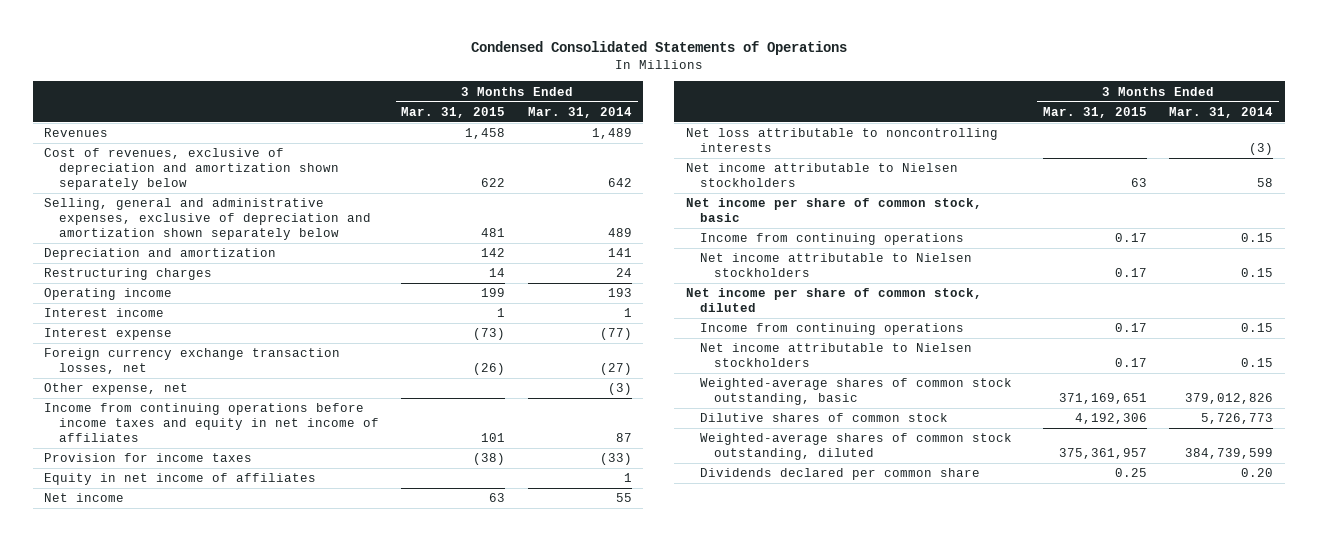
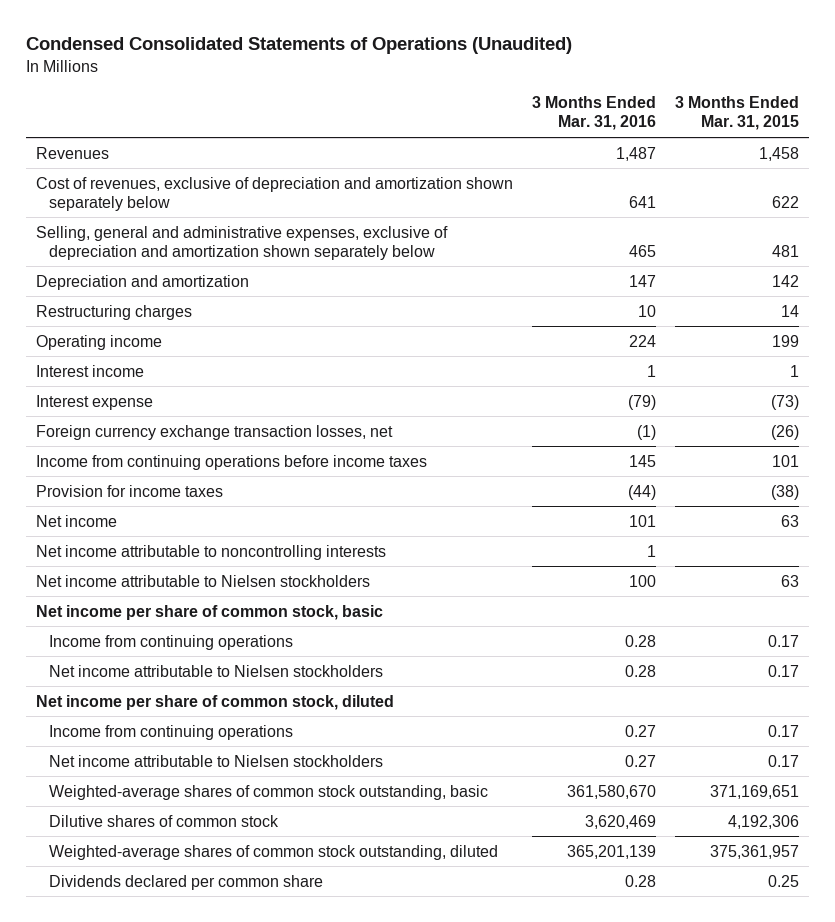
[470,41,847,56] Condensed Consolidated Statements of Operations -> [25,37,572,55] Condensed Consolidated Statements of Operations (Unaudited)
[528,106,633,118] Mar. 31, 2014 -> none
none -> [531,96,656,131] 3 Months Ended Mar. 31, 2016
[44,383,189,396] Other expense, net -> none
[44,403,379,443] Income from continuing operations before income taxes and equity in net income of affiliates -> [35,454,427,470] Income from continuing operations before income taxes
[44,473,317,486] Equity in net income of affiliates -> none
[685,128,998,153] Net loss attributable to noncontrolling interests -> [35,544,386,560] Net income attributable to noncontrolling interests

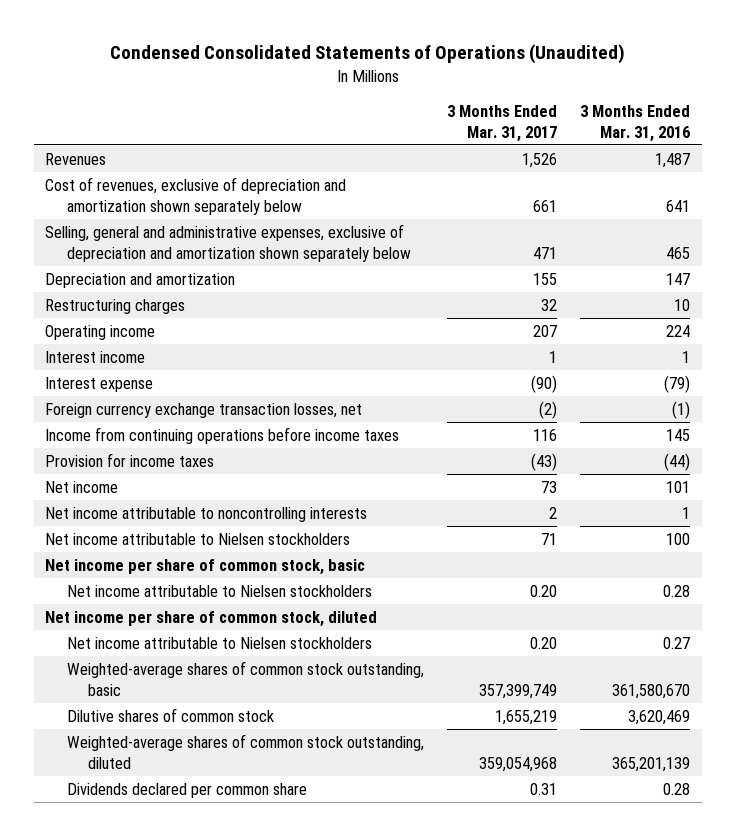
[675,96,800,131] 3 Months Ended Mar. 31, 2015 -> none
none -> [447,105,558,142] 3 Months Ended Mar. 31, 2017
[48,634,293,650] Income from continuing operations -> none
[48,724,293,740] Income from continuing operations -> none

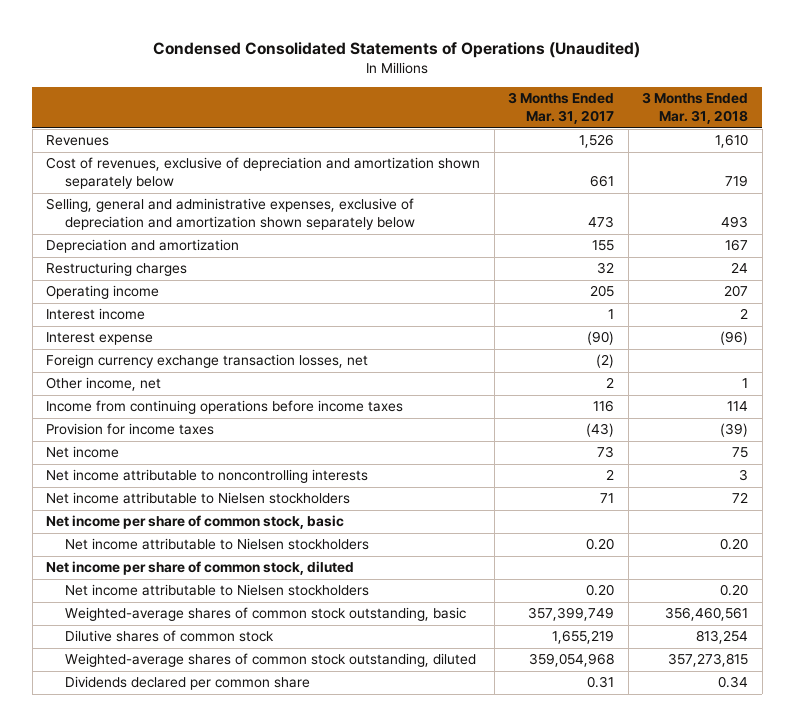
[580,105,691,142] 3 Months Ended Mar. 31, 2016 -> none
none -> [642,92,749,125] 3 Months Ended Mar. 31, 2018
[533,246,558,259] 471 -> [588,216,615,229] 473
[533,325,558,338] 207 -> [590,285,615,298] 205
none -> [46,377,162,392] Other income, net

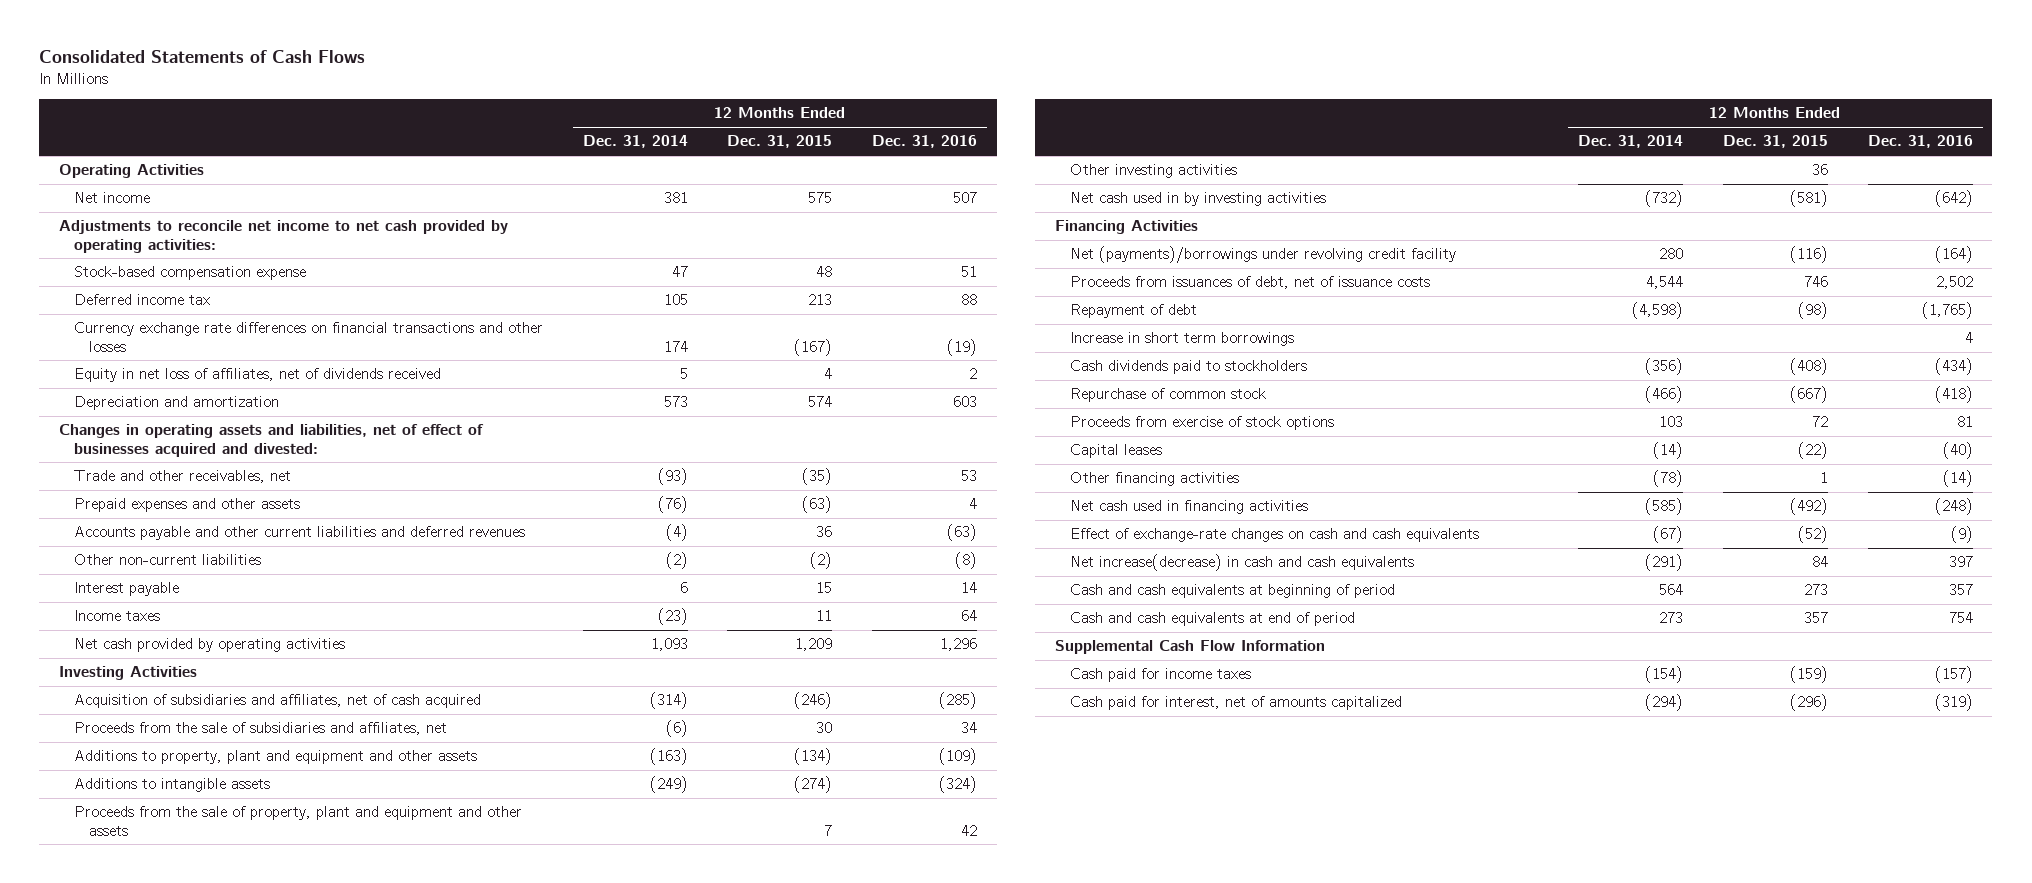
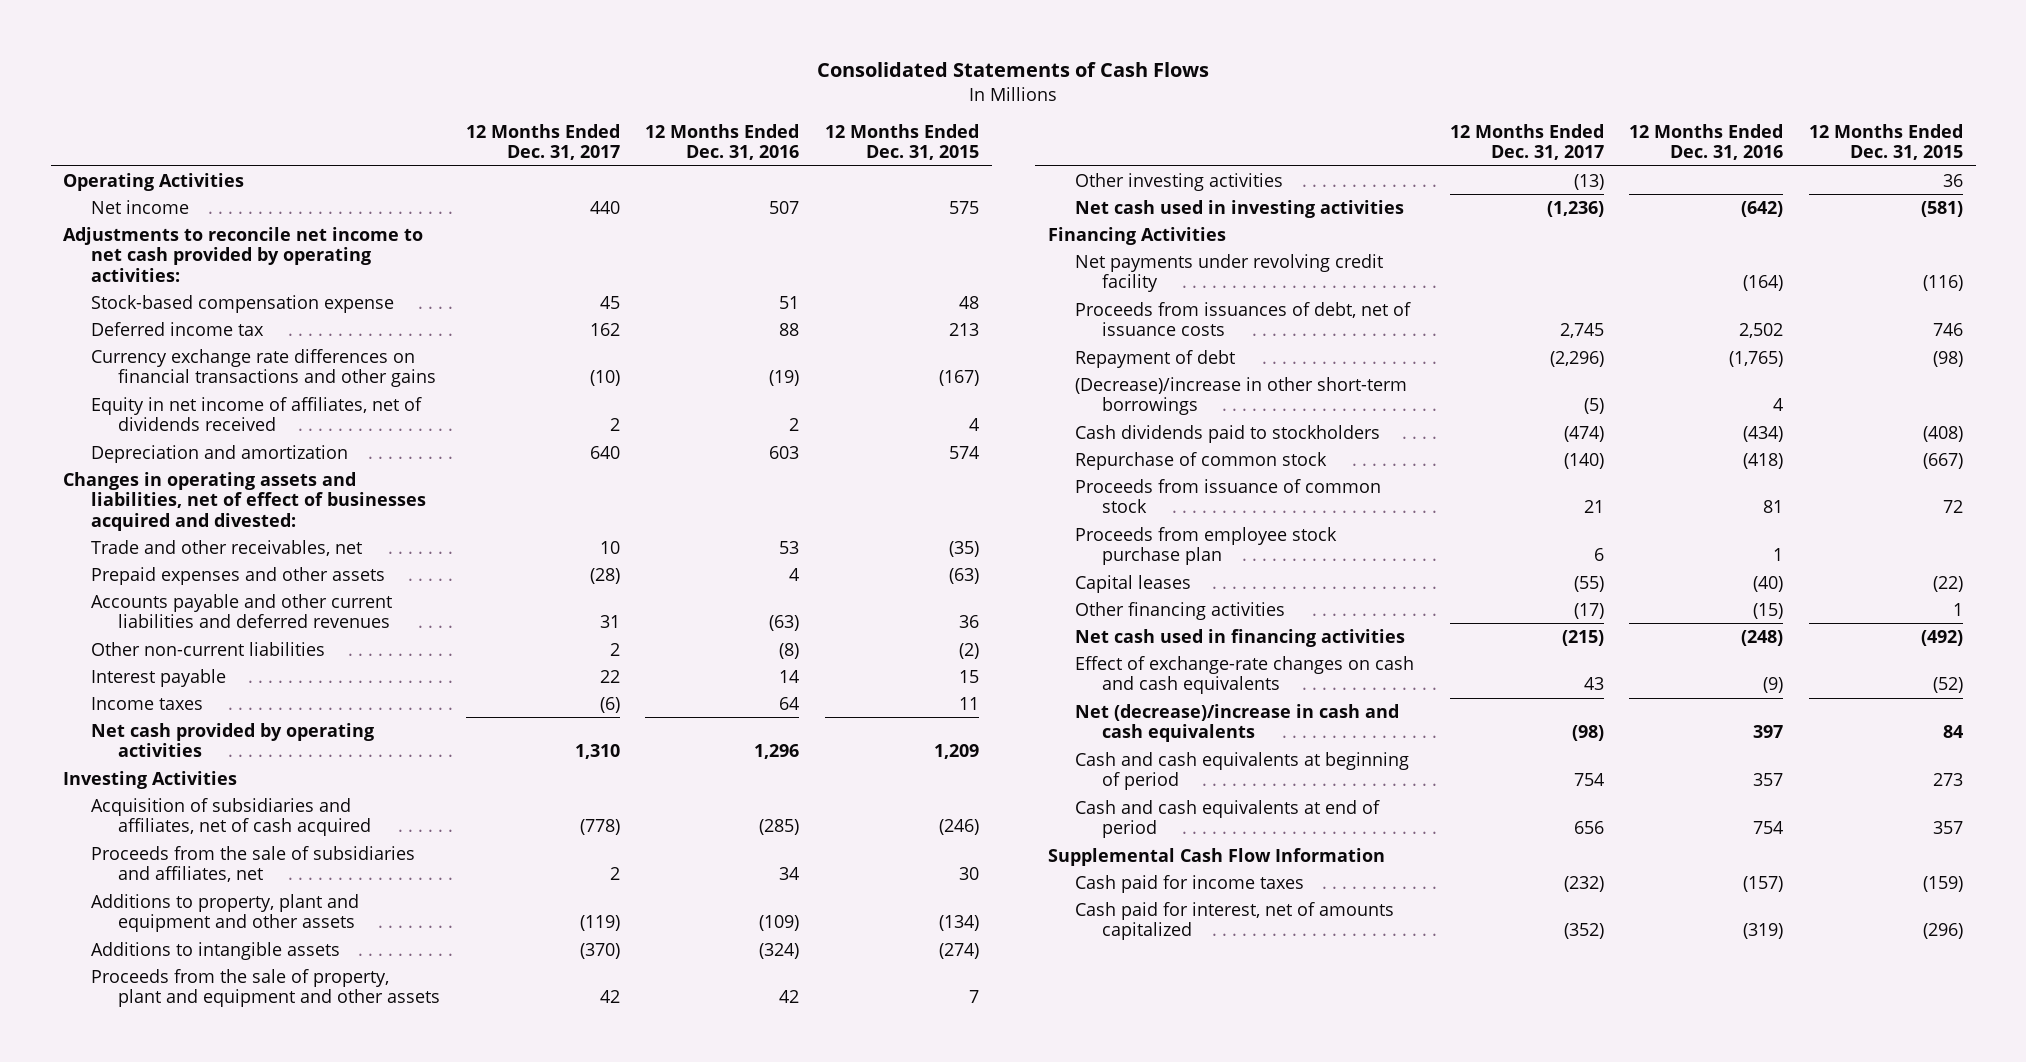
[582,135,688,149] Dec. 31, 2014 -> none
none -> [465,123,620,161] 12 Months Ended Dec. 31, 2017
[73,322,543,352] Currency exchange rate differences on financial transactions and other losses -> [90,348,436,388] Currency exchange rate differences on financial transactions and other gains
[73,368,441,383] Equity in net loss of affiliates, net of dividends received -> [90,396,422,432] Equity in net income of affiliates, net of dividends received
[1069,192,1326,207] Net cash used in by investing activities -> [1074,199,1404,218] Net cash used in investing activities
[1069,246,1456,264] Net (payments)/borrowings under revolving credit facility -> [1074,253,1383,293] Net payments under revolving credit facility
[1069,332,1294,347] Increase in short term borrowings -> [1074,376,1407,416] (Decrease)/increase in other short-term borrowings
[1069,416,1334,431] Proceeds from exercise of stock options -> [1074,478,1381,514] Proceeds from issuance of common stock
none -> [1074,526,1337,566] Proceeds from employee stock purchase plan
[1942,470,1973,488] (14) -> [1753,602,1784,619] (15)
[1069,554,1414,572] Net increase(decrease) in cash and cash equivalents -> [1074,703,1399,743] Net (decrease)/increase in cash and cash equivalents

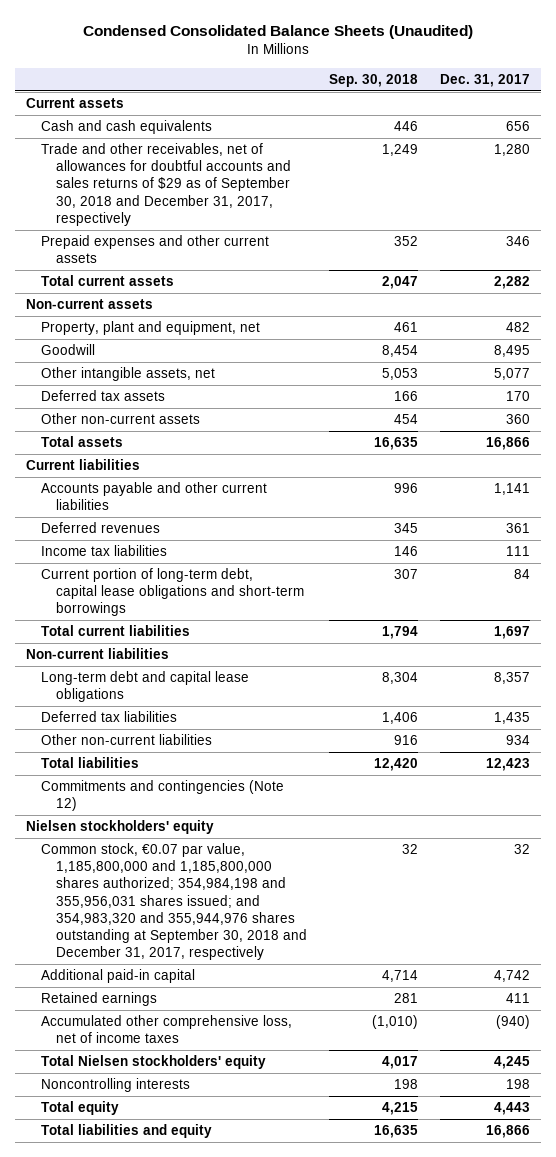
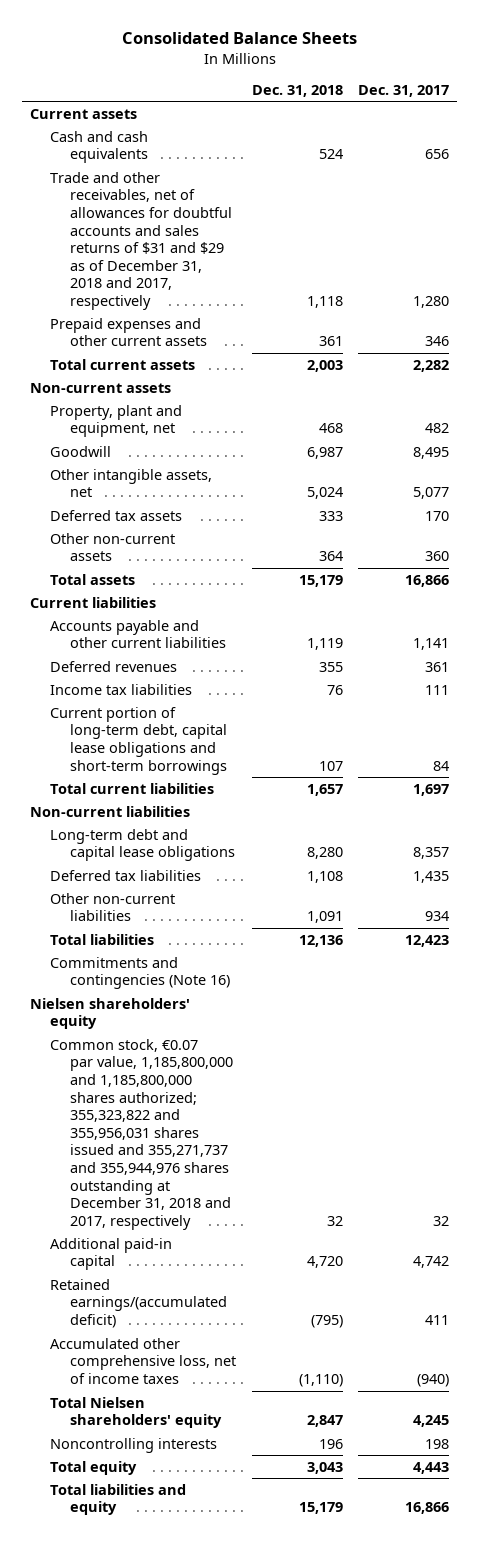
[83,25,474,40] Condensed Consolidated Balance Sheets (Unaudited) -> [121,32,357,45] Consolidated Balance Sheets
[329,74,419,88] Sep. 30, 2018 -> none
none -> [251,84,343,97] Dec. 31, 2018
[41,143,292,226] Trade and other receivables, net of allowances for doubtful accounts and sales returns of $29 as of September 30, 2018 and December 31, 2017, respectively -> [49,171,232,310] Trade and other receivables, net of allowances for doubtful accounts and sales returns of $31 and $29 as of December 31, 2018 and 2017, respectively
[41,780,285,812] Commitments and contingencies (Note 12) -> [49,956,230,990] Commitments and contingencies (Note 16)
[26,820,215,835] Nielsen stockholders' equity -> [30,997,191,1030] Nielsen shareholders' equity
[41,843,308,961] Common stock, €0.07 par value, 1,185,800,000 and 1,185,800,000 shares authorized; 354,984,198 and 355,956,031 shares issued; and 354,983,320 and 355,944,976 shares outstanding at September 30, 2018 and December 31, 2017, respectively -> [49,1038,233,1230] Common stock, €0.07 par value, 1,185,800,000 and 1,185,800,000 shares authorized; 355,323,822 and 355,956,031 shares issued and 355,271,737 and 355,944,976 shares outstanding at December 31, 2018 and 2017, respectively
[41,992,158,1007] Retained earnings -> [49,1278,227,1328] Retained earnings/(accumulated deficit)
[41,1055,267,1070] Total Nielsen stockholders' equity -> [49,1396,222,1429] Total Nielsen shareholders' equity

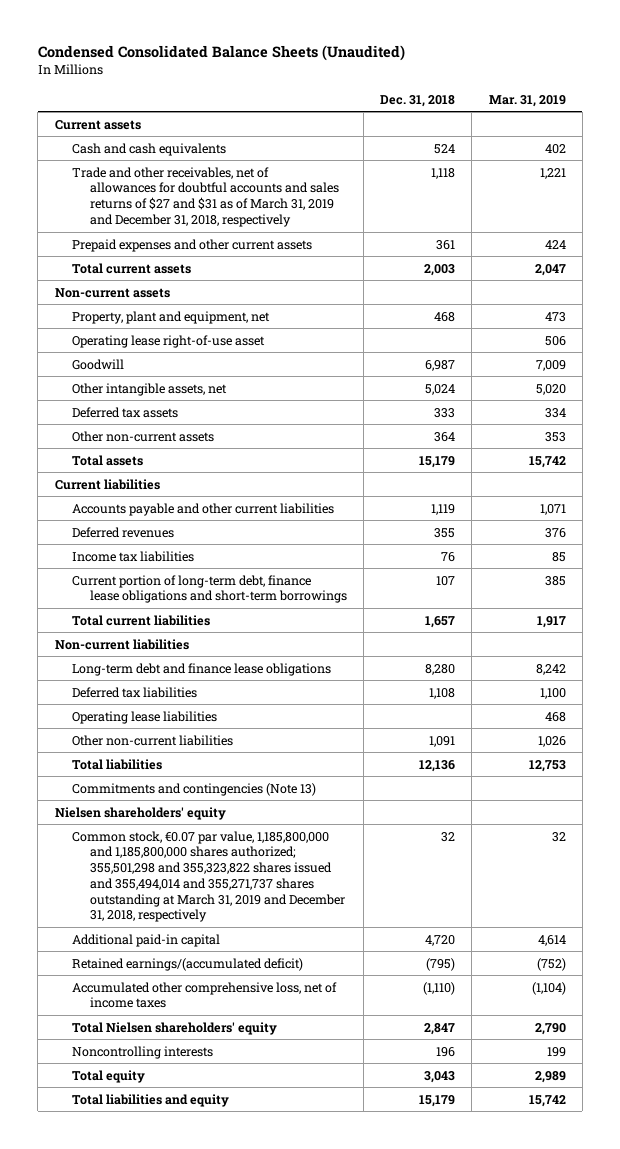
[121,32,357,45] Consolidated Balance Sheets -> [37,45,405,62] Condensed Consolidated Balance Sheets (Unaudited)
[358,84,450,97] Dec. 31, 2017 -> none
none -> [488,94,566,107] Mar. 31, 2019
[49,171,232,310] Trade and other receivables, net of allowances for doubtful accounts and sales returns of $31 and $29 as of December 31, 2018 and 2017, respectively -> [72,166,339,227] Trade and other receivables, net of allowances for doubtful accounts and sales returns of $27 and $31 as of March 31, 2019 and December 31, 2018, respectively
none -> [72,334,266,348] Operating lease right-of-use asset
[49,706,227,775] Current portion of long-term debt, capital lease obligations and short-term borrowings -> [72,574,347,604] Current portion of long-term debt, finance lease obligations and short-term borrowings
[49,828,235,862] Long-term debt and capital lease obligations -> [72,662,332,676] Long-term debt and finance lease obligations
none -> [72,710,218,724] Operating lease liabilities
[49,956,230,990] Commitments and contingencies (Note 16) -> [72,782,317,796] Commitments and contingencies (Note 13)
[49,1038,233,1230] Common stock, €0.07 par value, 1,185,800,000 and 1,185,800,000 shares authorized; 355,323,822 and 355,956,031 shares issued and 355,271,737 and 355,944,976 shares outstanding at December 31, 2018 and 2017, respectively -> [72,830,345,923] Common stock, €0.07 par value, 1,185,800,000 and 1,185,800,000 shares authorized; 355,501,298 and 355,323,822 shares issued and 355,494,014 and 355,271,737 shares outstanding at March 31, 2019 and December 31, 2018, respectively

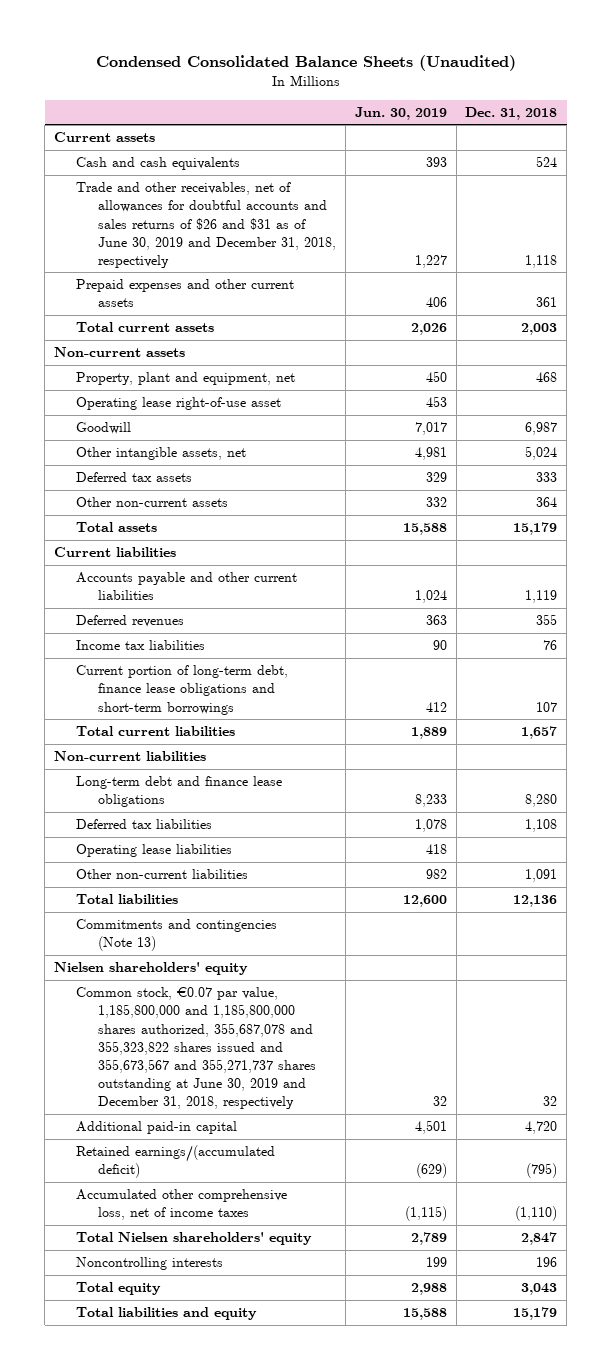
[488,94,566,107] Mar. 31, 2019 -> none
none -> [354,106,447,120] Jun. 30, 2019
[72,166,339,227] Trade and other receivables, net of allowances for doubtful accounts and sales returns of $27 and $31 as of March 31, 2019 and December 31, 2018, respectively -> [76,182,337,269] Trade and other receivables, net of allowances for doubtful accounts and sales returns of $26 and $31 as of June 30, 2019 and December 31, 2018, respectively
[72,830,345,923] Common stock, €0.07 par value, 1,185,800,000 and 1,185,800,000 shares authorized; 355,501,298 and 355,323,822 shares issued and 355,494,014 and 355,271,737 shares outstanding at March 31, 2019 and December 31, 2018, respectively -> [76,987,317,1110] Common stock, €0.07 par value, 1,185,800,000 and 1,185,800,000 shares authorized, 355,687,078 and 355,323,822 shares issued and 355,673,567 and 355,271,737 shares outstanding at June 30, 2019 and December 31, 2018, respectively

